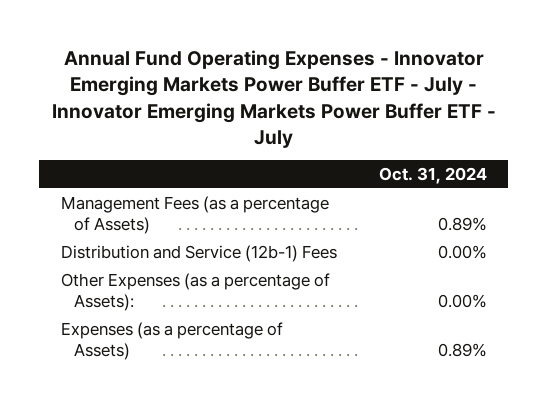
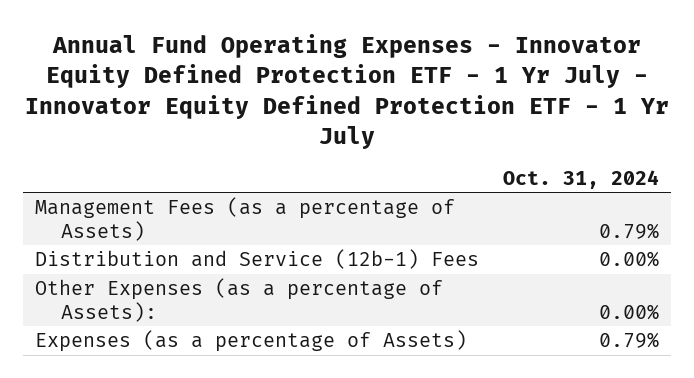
[51,50,496,148] Annual Fund Operating Expenses - Innovator Emerging Markets Power Buffer ETF - July - Innovator Emerging Markets Power Buffer ETF - July -> [24,34,669,150] Annual Fund Operating Expenses - Innovator Equity Defined Protection ETF - 1 Yr July - Innovator Equity Defined Protection ETF - 1 Yr July
[438,216,488,231] 0.89% -> [598,222,659,239] 0.79%
[438,342,488,357] 0.89% -> [598,332,659,349] 0.79%

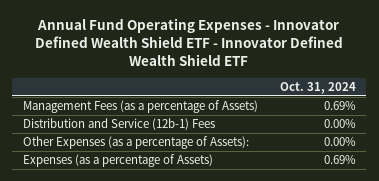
[24,34,669,150] Annual Fund Operating Expenses - Innovator Equity Defined Protection ETF - 1 Yr July - Innovator Equity Defined Protection ETF - 1 Yr July -> [35,18,344,67] Annual Fund Operating Expenses - Innovator Defined Wealth Shield ETF - Innovator Defined Wealth Shield ETF
[598,222,659,239] 0.79% -> [323,101,356,111] 0.69%
[598,332,659,349] 0.79% -> [323,155,356,165] 0.69%

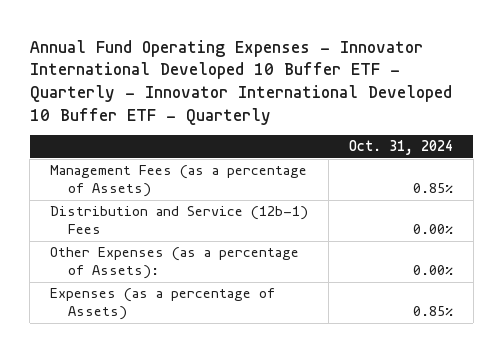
[35,18,344,67] Annual Fund Operating Expenses - Innovator Defined Wealth Shield ETF - Innovator Defined Wealth Shield ETF -> [29,39,452,125] Annual Fund Operating Expenses - Innovator International Developed 10 Buffer ETF - Quarterly - Innovator International Developed 10 Buffer ETF - Quarterly
[323,101,356,111] 0.69% -> [412,183,453,194] 0.85%
[323,155,356,165] 0.69% -> [412,306,453,317] 0.85%

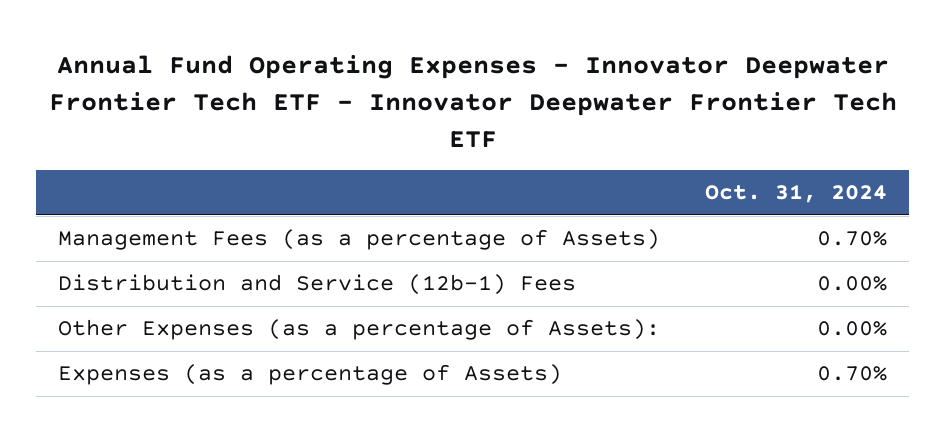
[29,39,452,125] Annual Fund Operating Expenses - Innovator International Developed 10 Buffer ETF - Quarterly - Innovator International Developed 10 Buffer ETF - Quarterly -> [48,55,897,147] Annual Fund Operating Expenses - Innovator Deepwater Frontier Tech ETF - Innovator Deepwater Frontier Tech ETF
[412,183,453,194] 0.85% -> [816,231,887,247] 0.70%
[412,306,453,317] 0.85% -> [816,366,887,382] 0.70%

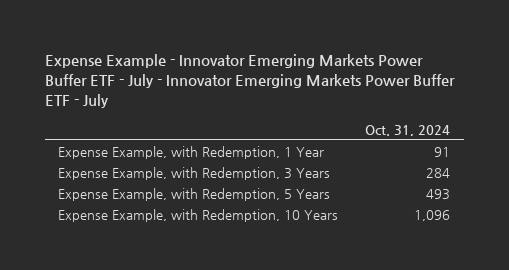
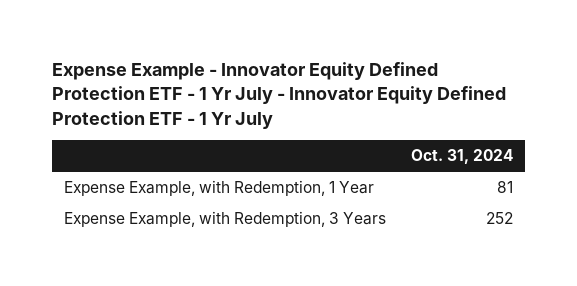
[44,54,455,109] Expense Example - Innovator Emerging Markets Power Buffer ETF - July - Innovator Emerging Markets Power Buffer ETF - July -> [51,61,506,129] Expense Example - Innovator Equity Defined Protection ETF - 1 Yr July - Innovator Equity Defined Protection ETF - 1 Yr July
[58,188,331,202] Expense Example, with Redemption, 5 Years -> none
[58,209,339,223] Expense Example, with Redemption, 10 Years -> none
[434,147,451,158] 91 -> [496,181,513,194] 81
[426,168,451,179] 284 -> [485,212,513,225] 252

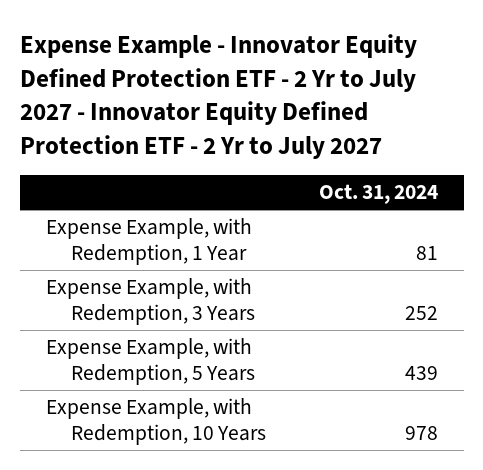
[51,61,506,129] Expense Example - Innovator Equity Defined Protection ETF - 1 Yr July - Innovator Equity Defined Protection ETF - 1 Yr July -> [19,34,417,159] Expense Example - Innovator Equity Defined Protection ETF - 2 Yr to July 2027 - Innovator Equity Defined Protection ETF - 2 Yr to July 2027
none -> [45,338,255,385] Expense Example, with Redemption, 5 Years
none -> [45,398,266,445] Expense Example, with Redemption, 10 Years

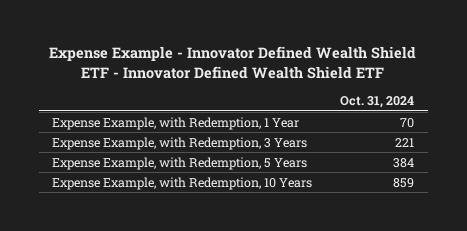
[19,34,417,159] Expense Example - Innovator Equity Defined Protection ETF - 2 Yr to July 2027 - Innovator Equity Defined Protection ETF - 2 Yr to July 2027 -> [49,46,417,79] Expense Example - Innovator Defined Wealth Shield ETF - Innovator Defined Wealth Shield ETF
[415,245,438,260] 81 -> [400,117,415,128] 70
[404,305,438,320] 252 -> [395,137,415,147] 221
[404,365,438,380] 439 -> [393,157,415,168] 384
[404,425,438,440] 978 -> [393,177,415,188] 859

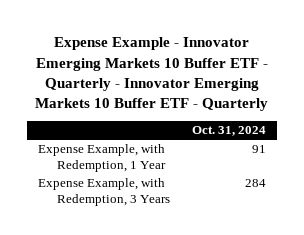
[49,46,417,79] Expense Example - Innovator Defined Wealth Shield ETF - Innovator Defined Wealth Shield ETF -> [35,37,269,111] Expense Example - Innovator Emerging Markets 10 Buffer ETF - Quarterly - Innovator Emerging Markets 10 Buffer ETF - Quarterly
[52,156,308,170] Expense Example, with Redemption, 5 Years -> none
[52,176,313,190] Expense Example, with Redemption, 10 Years -> none
[400,117,415,128] 70 -> [252,145,267,154] 91
[395,137,415,147] 221 -> [245,179,267,188] 284

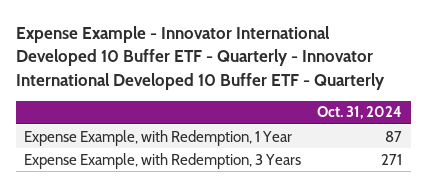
[35,37,269,111] Expense Example - Innovator Emerging Markets 10 Buffer ETF - Quarterly - Innovator Emerging Markets 10 Buffer ETF - Quarterly -> [15,25,385,90] Expense Example - Innovator International Developed 10 Buffer ETF - Quarterly - Innovator International Developed 10 Buffer ETF - Quarterly
[252,145,267,154] 91 -> [385,130,403,142] 87
[245,179,267,188] 284 -> [381,153,403,165] 271

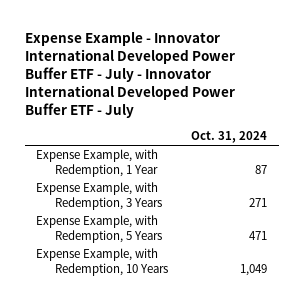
[15,25,385,90] Expense Example - Innovator International Developed 10 Buffer ETF - Quarterly - Innovator International Developed 10 Buffer ETF - Quarterly -> [24,31,235,119] Expense Example - Innovator International Developed Power Buffer ETF - July - Innovator International Developed Power Buffer ETF - July
none -> [36,215,162,243] Expense Example, with Redemption, 5 Years
none -> [36,248,168,276] Expense Example, with Redemption, 10 Years

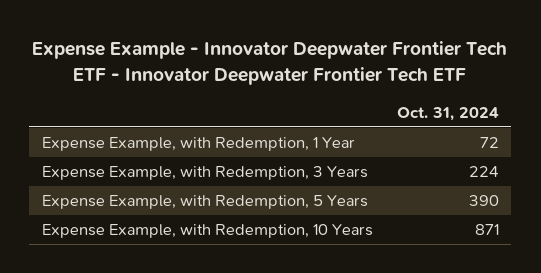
[24,31,235,119] Expense Example - Innovator International Developed Power Buffer ETF - July - Innovator International Developed Power Buffer ETF - July -> [32,41,508,85] Expense Example - Innovator Deepwater Frontier Tech ETF - Innovator Deepwater Frontier Tech ETF
[255,164,268,174] 87 -> [480,137,500,149] 72
[249,197,268,207] 271 -> [469,166,500,178] 224
[249,230,268,240] 471 -> [469,195,500,207] 390
[240,263,268,276] 1,049 -> [475,224,500,236] 871

